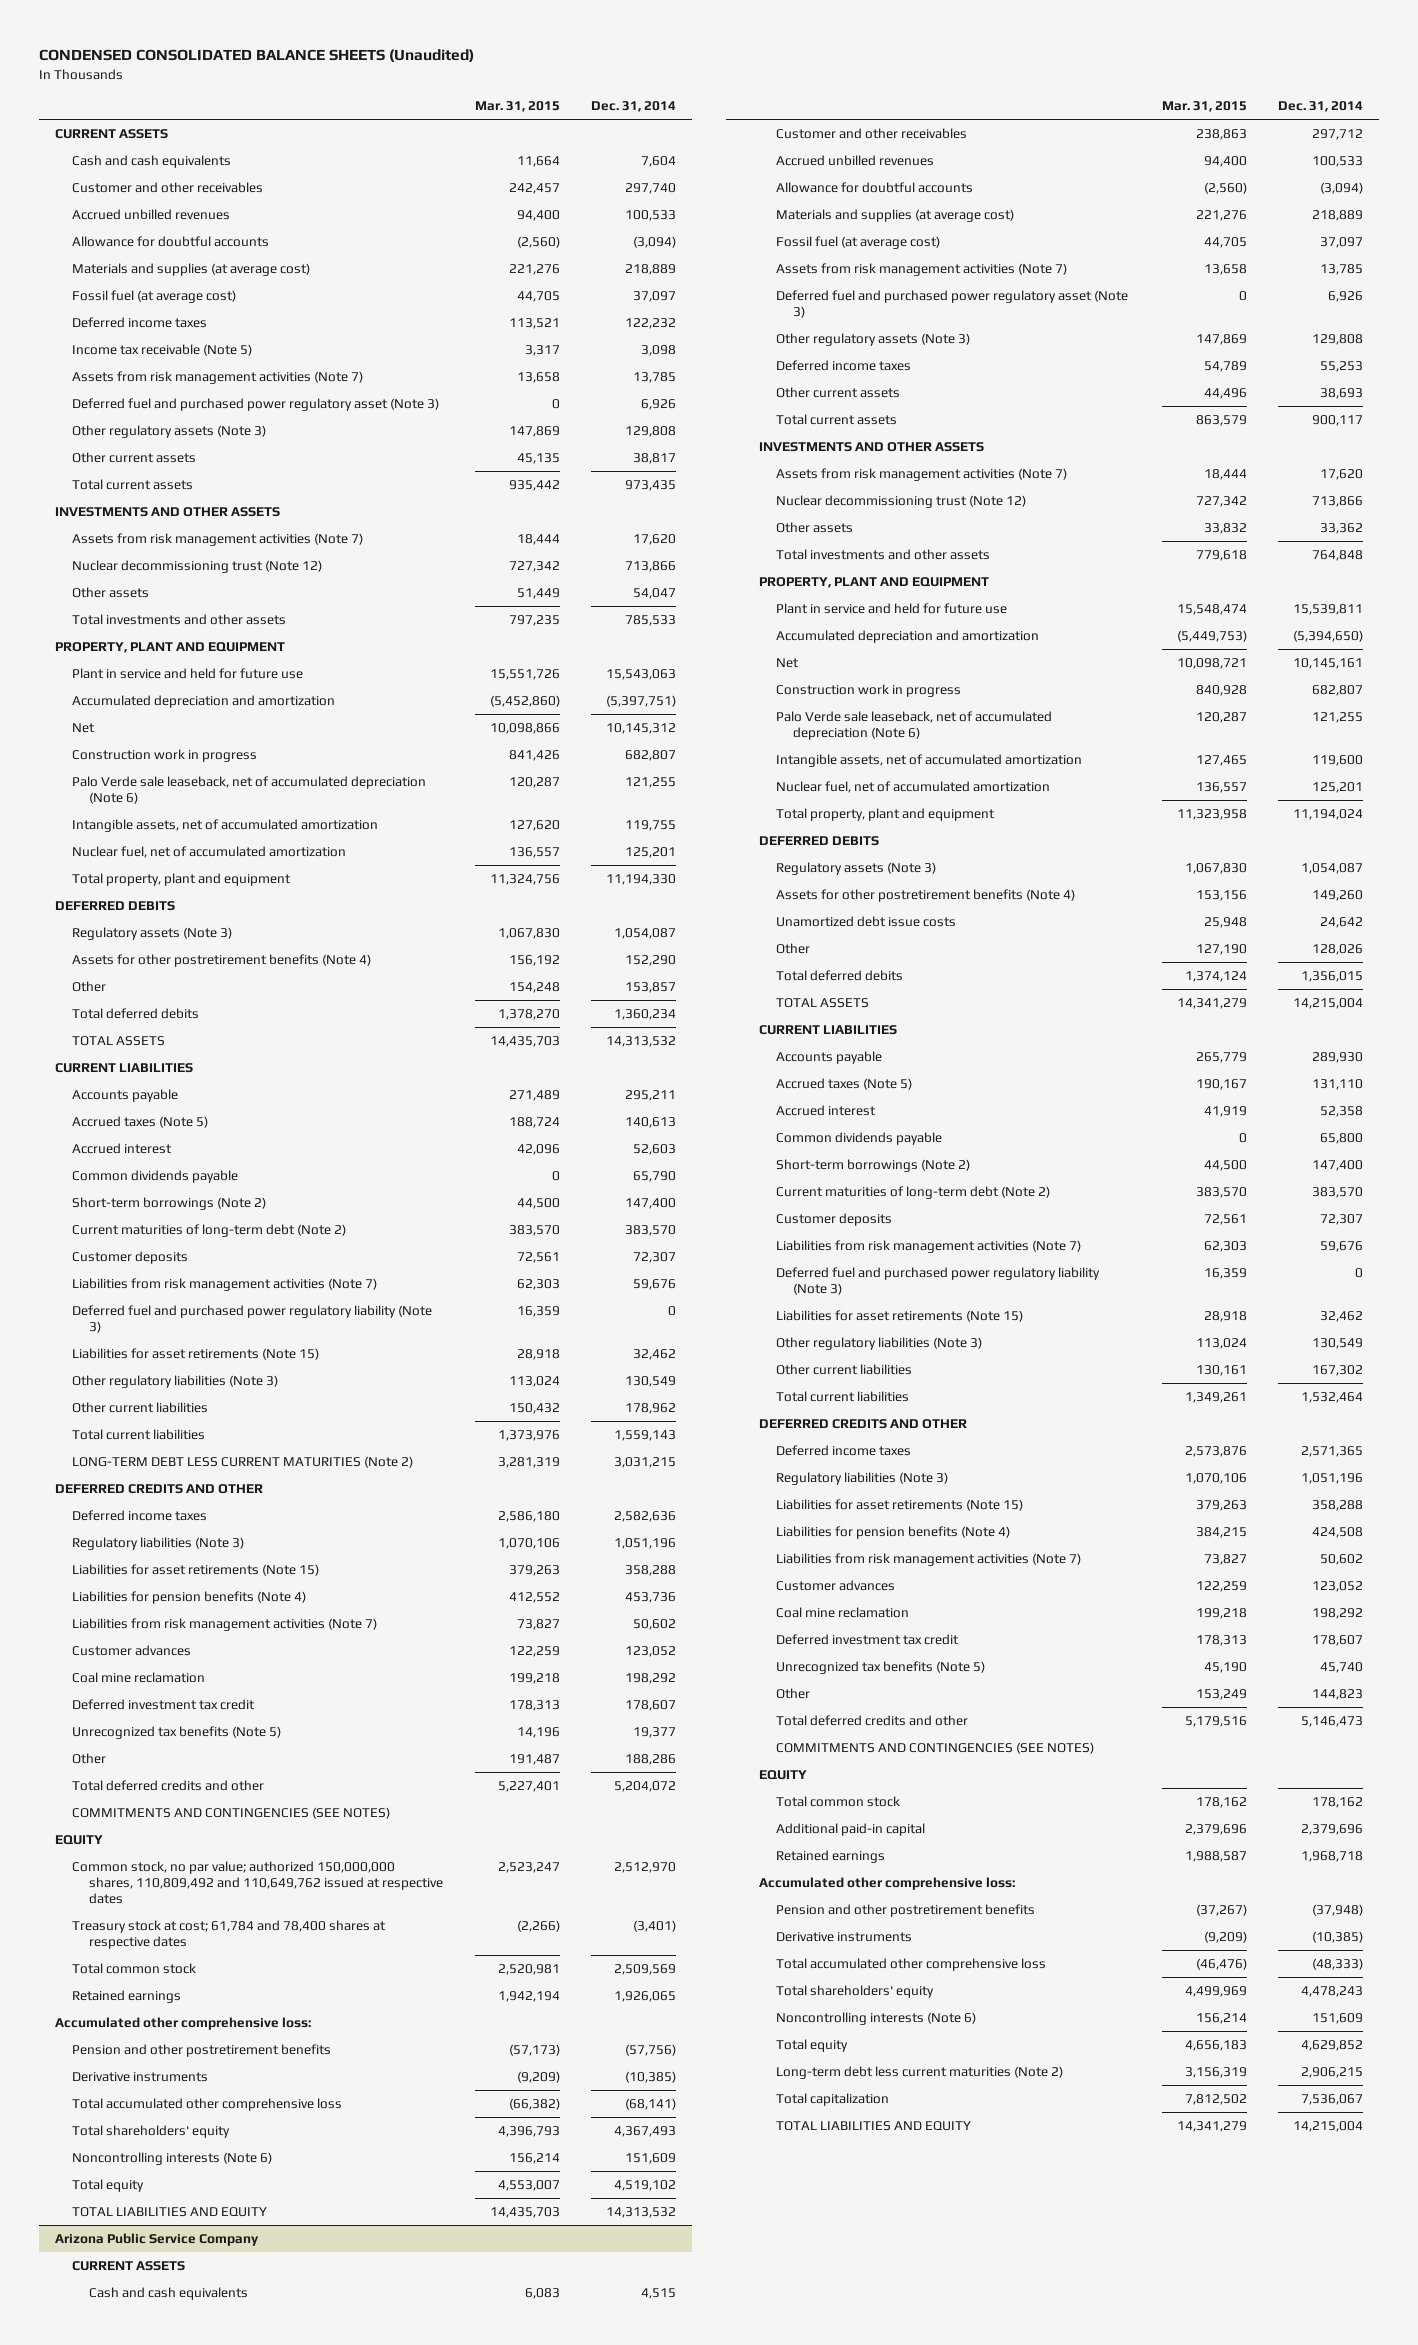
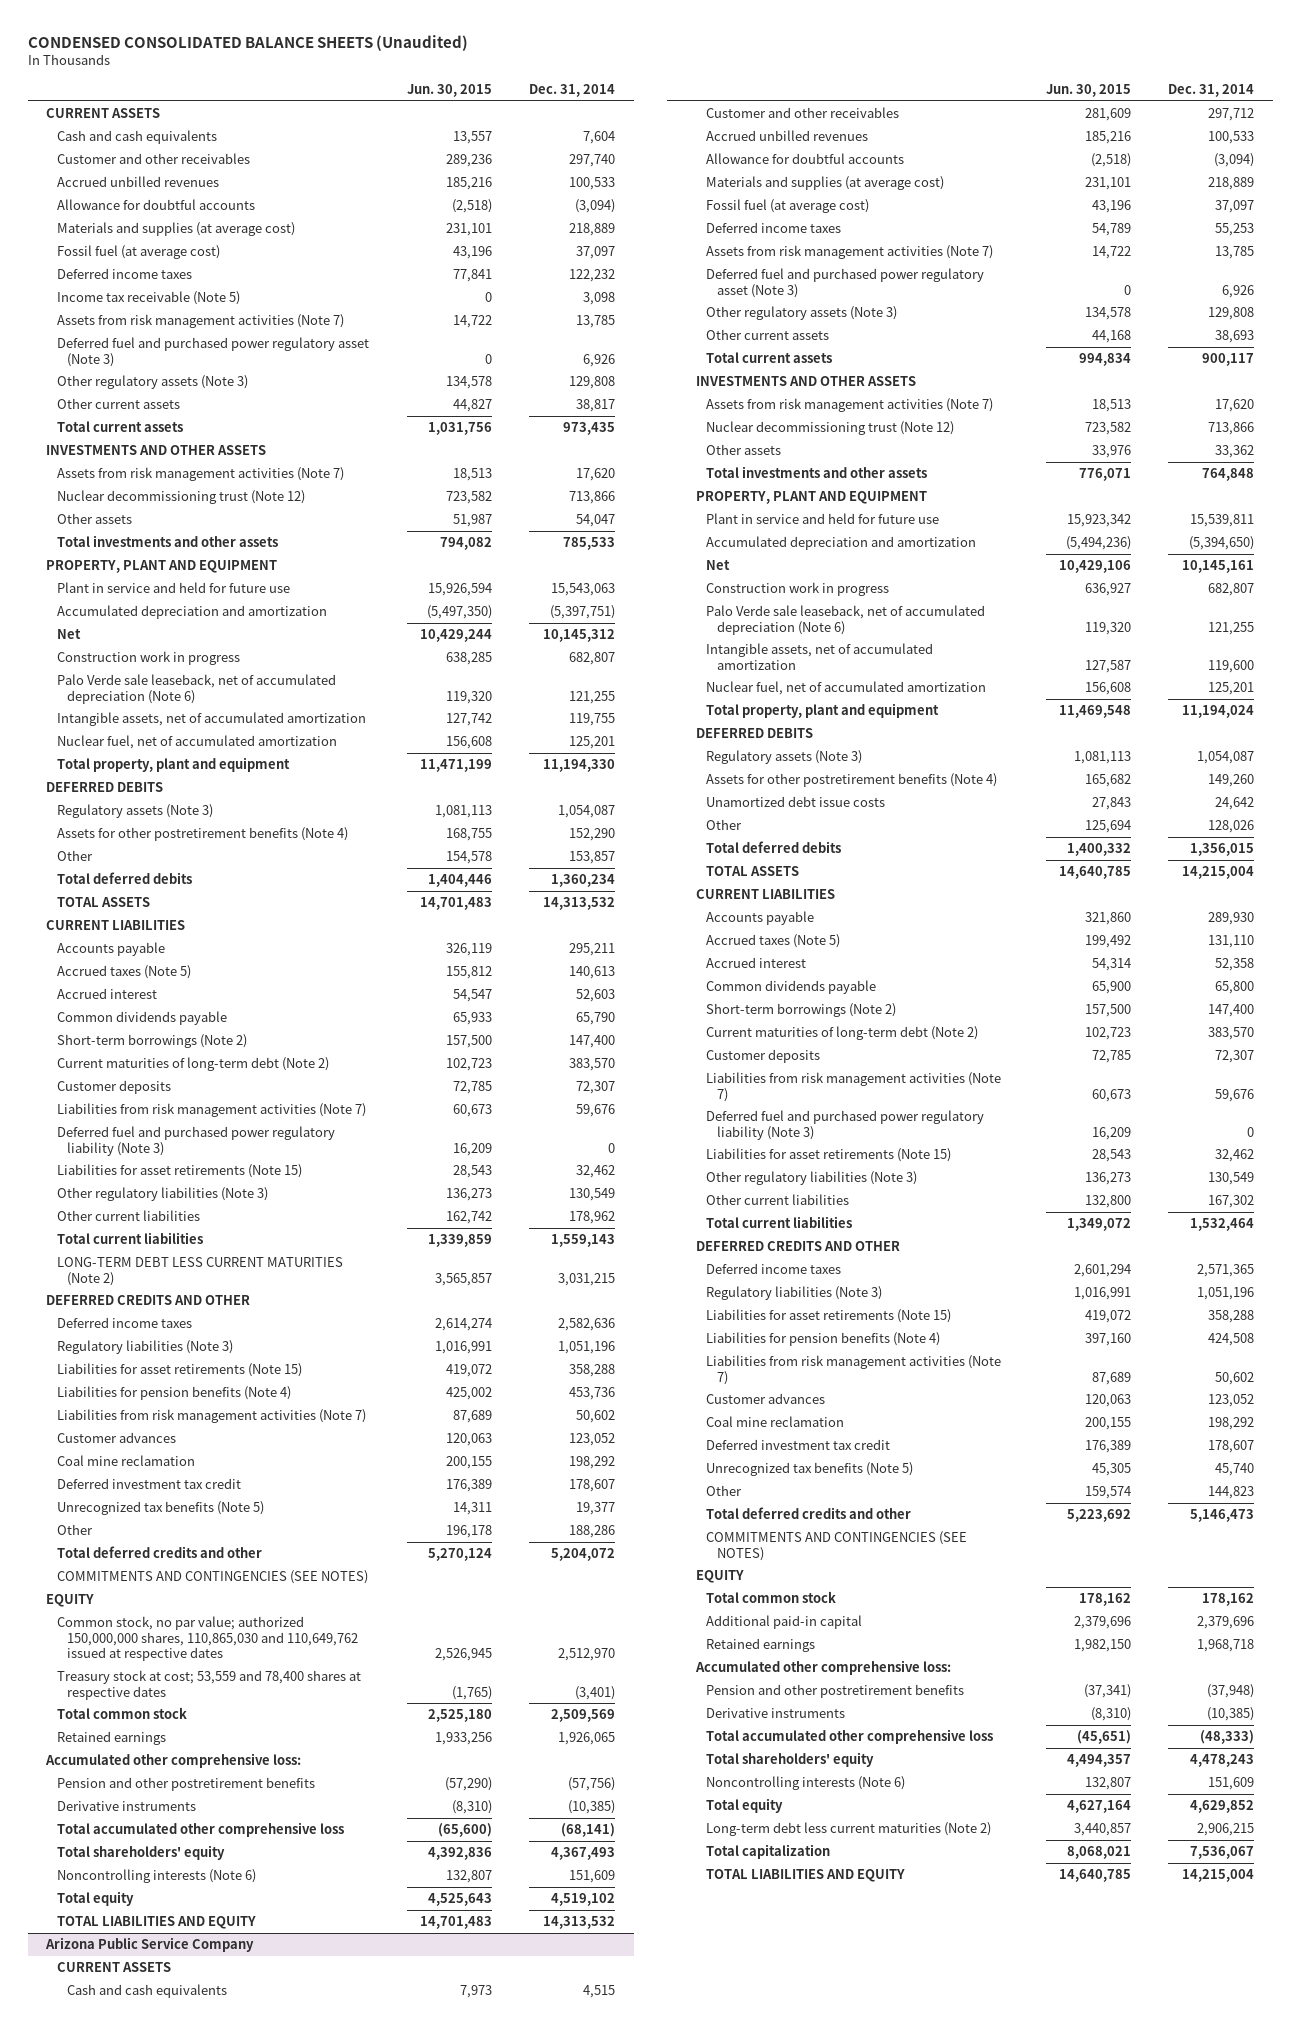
[474,101,560,113] Mar. 31, 2015 -> none
none -> [406,84,492,98] Jun. 30, 2015
[72,1860,444,1905] Common stock, no par value; authorized 150,000,000 shares, 110,809,492 and 110,649,762 issued at respective dates -> [56,1616,359,1662] Common stock, no par value; authorized 150,000,000 shares, 110,865,030 and 110,649,762 issued at respective dates
[72,1919,387,1950] Treasury stock at cost; 61,784 and 78,400 shares at respective dates -> [56,1670,361,1700] Treasury stock at cost; 53,559 and 78,400 shares at respective dates
[776,359,912,371] Deferred income taxes -> [706,222,842,234] Deferred income taxes

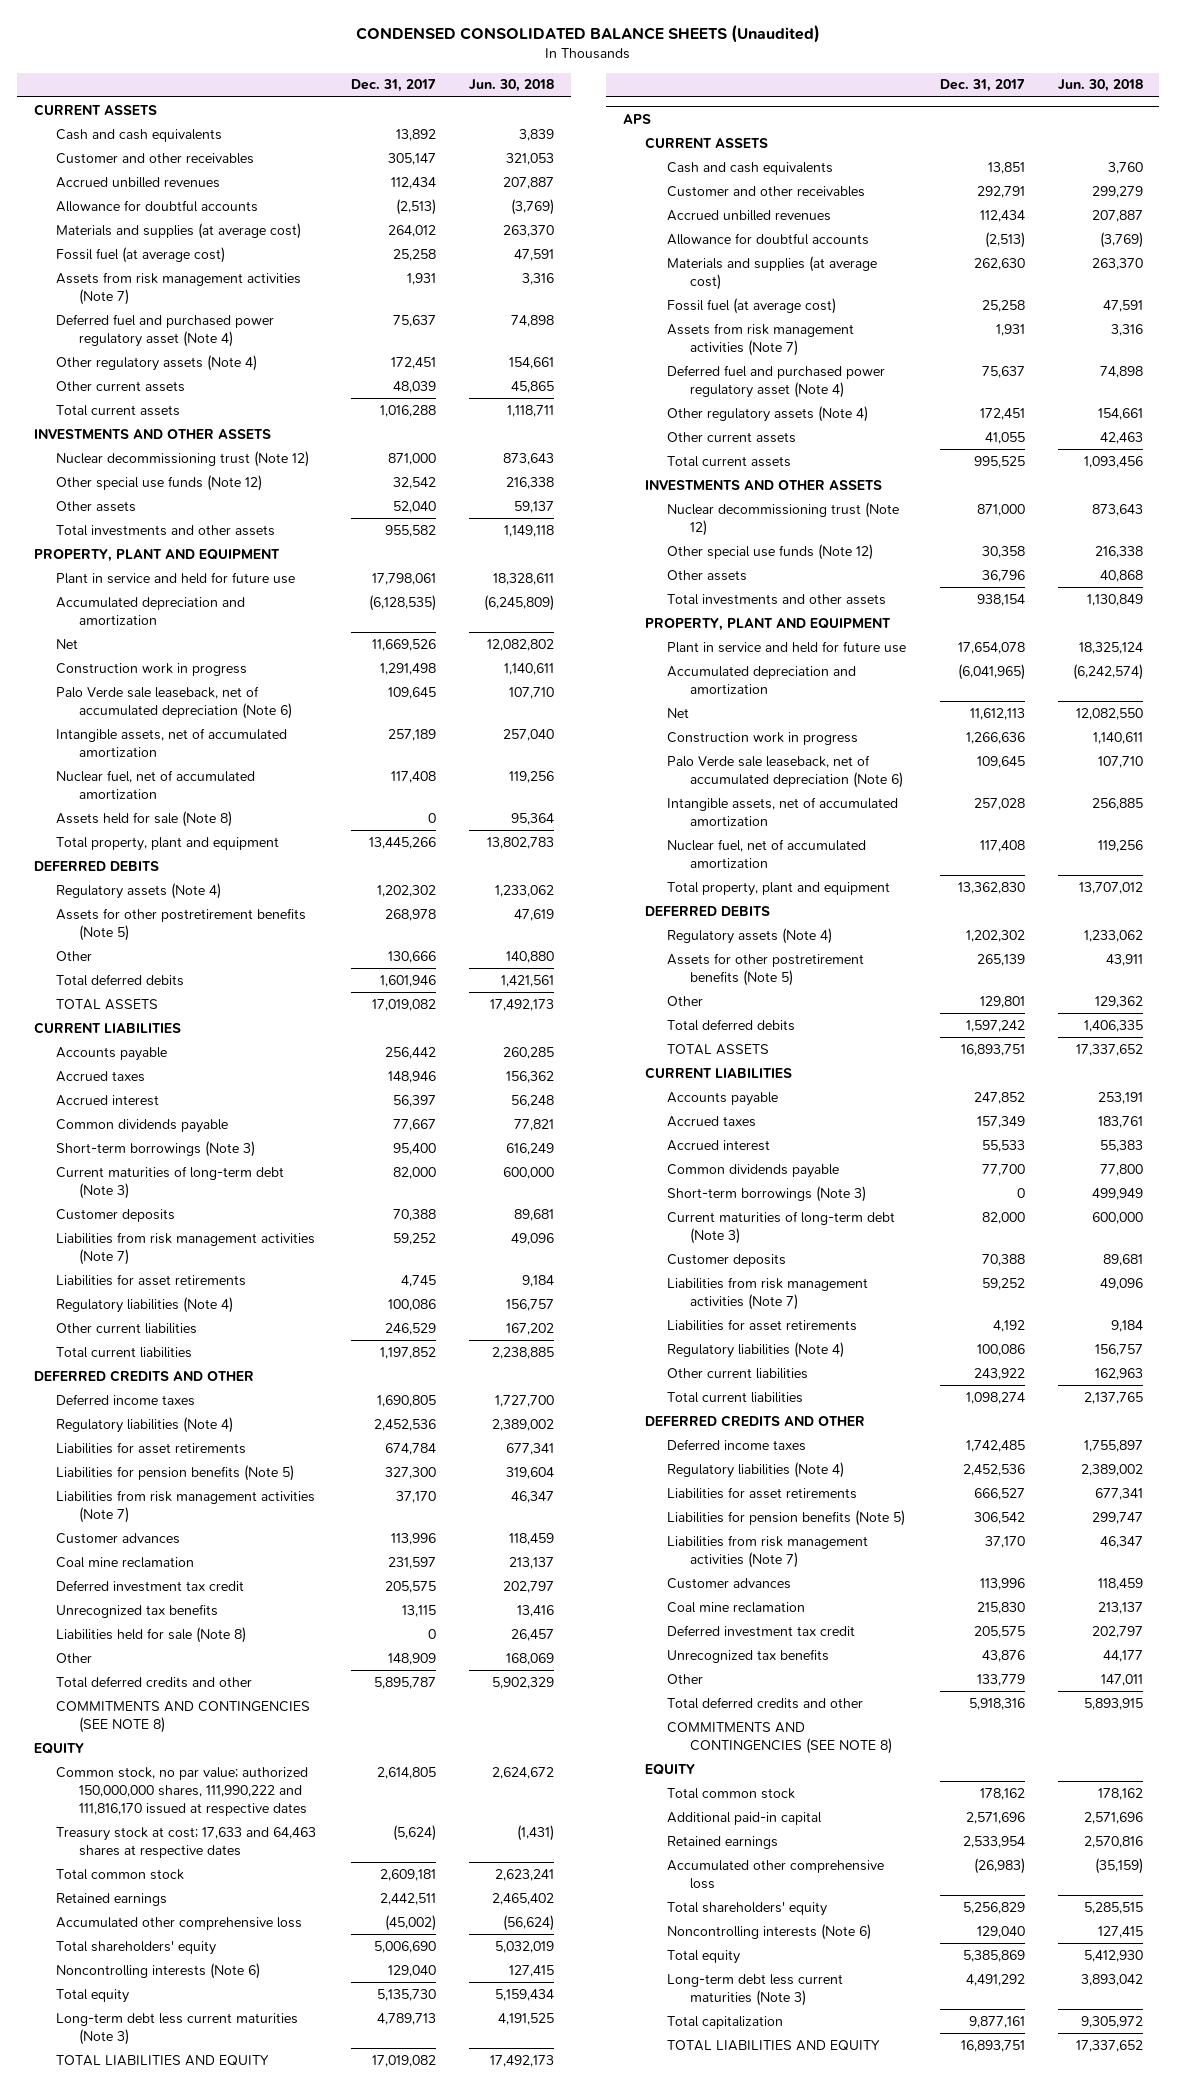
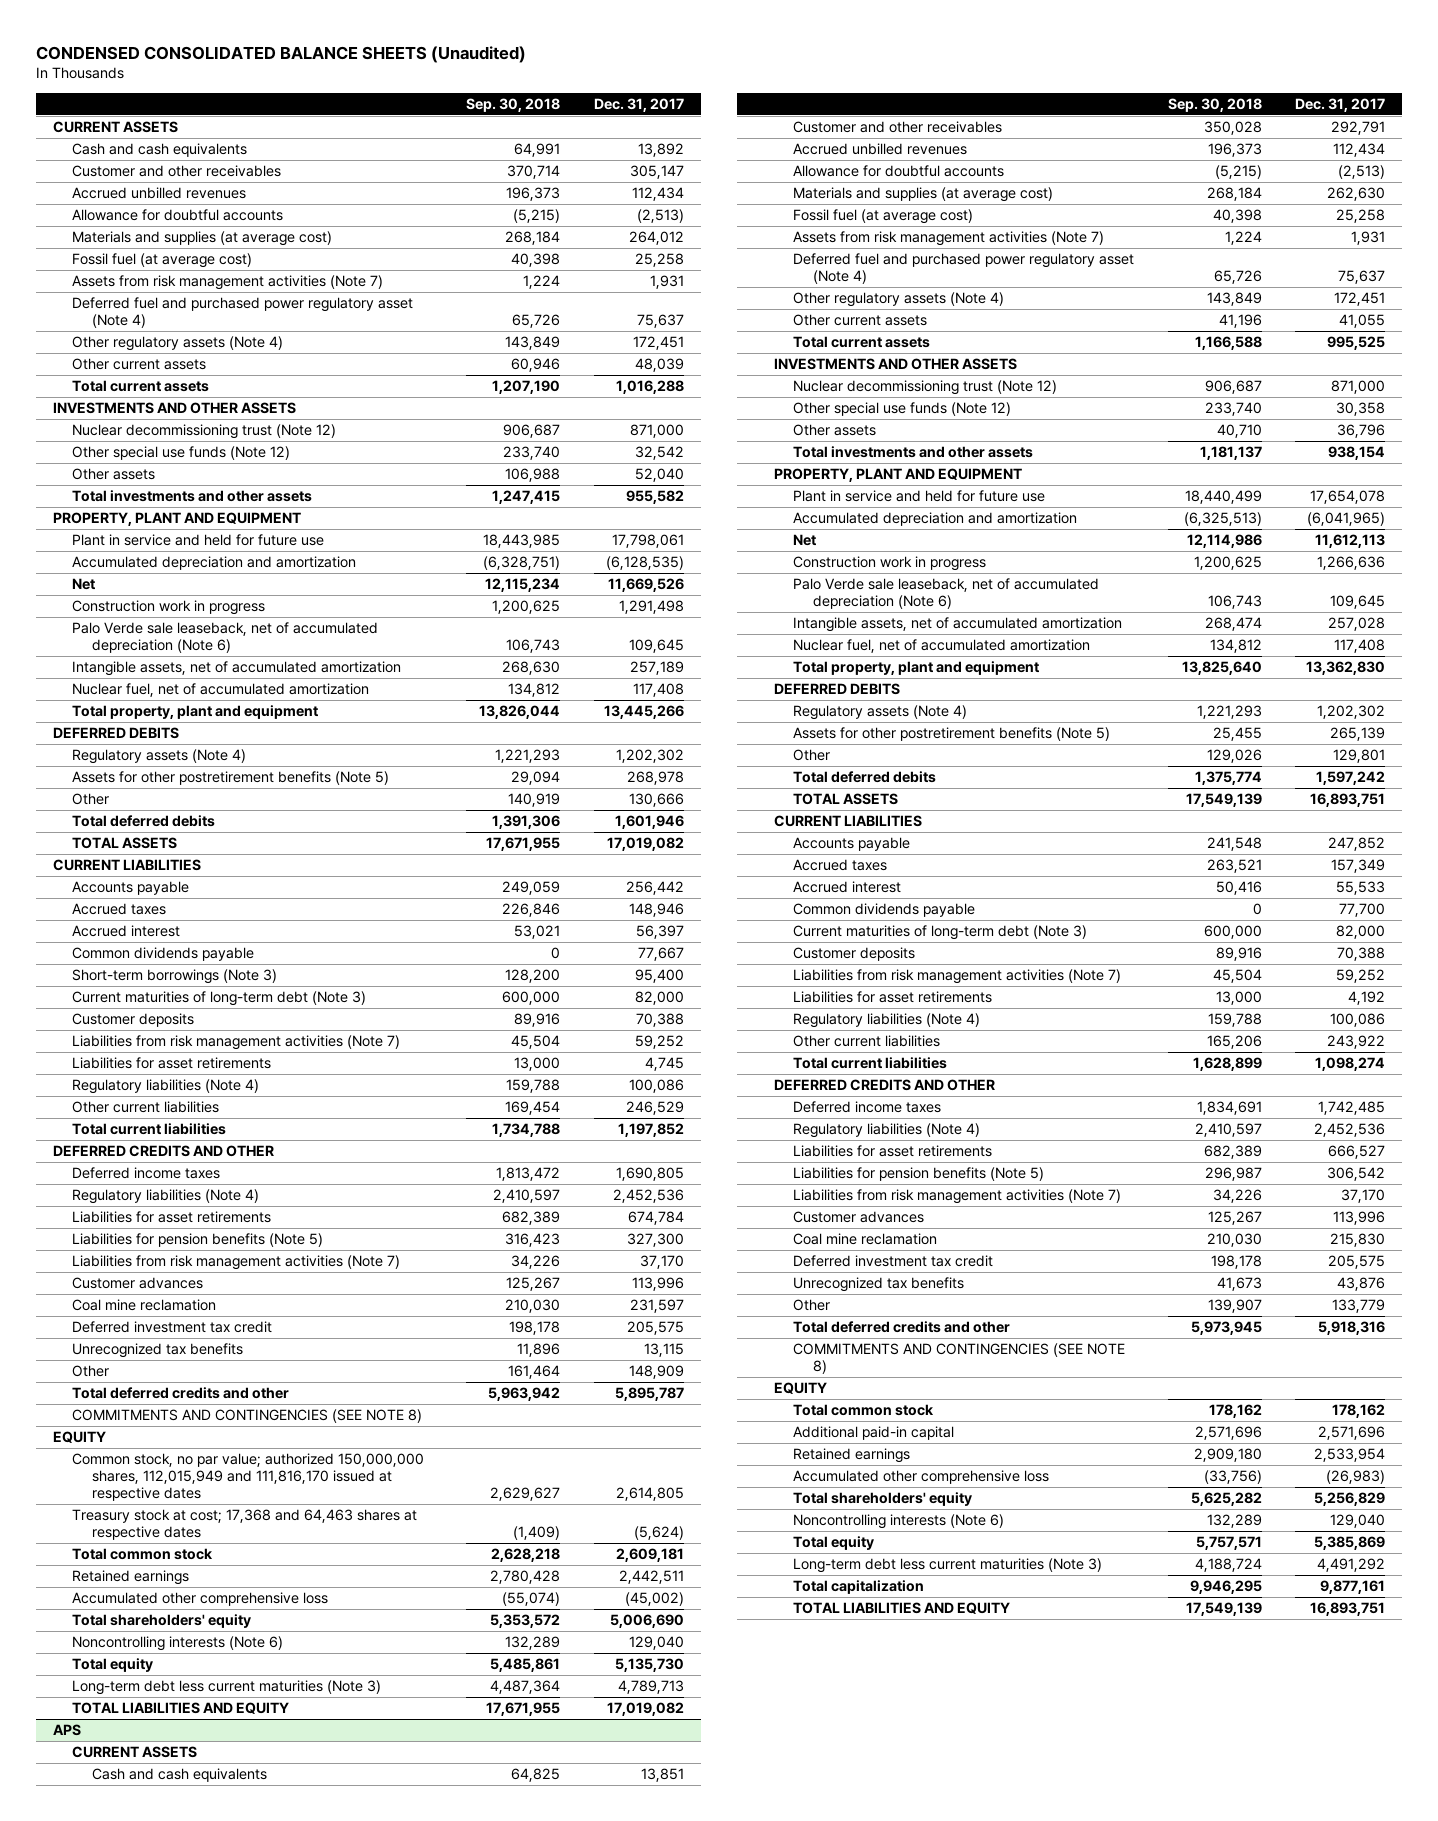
[469,79,555,93] Jun. 30, 2018 -> none
none -> [466,98,561,113] Sep. 30, 2018
[56,810,233,827] Assets held for sale (Note 8) -> none
[56,1626,247,1643] Liabilities held for sale (Note 8) -> none
[56,1766,309,1816] Common stock, no par value; authorized 150,000,000 shares, 111,990,222 and 111,816,170 issued at respective dates -> [72,1453,425,1502] Common stock, no par value; authorized 150,000,000 shares, 112,015,949 and 111,816,170 issued at respective dates
[56,1826,317,1858] Treasury stock at cost; 17,633 and 64,463 shares at respective dates -> [72,1509,418,1541] Treasury stock at cost; 17,368 and 64,463 shares at respective dates
[667,1185,867,1202] Short-term borrowings (Note 3) -> none

